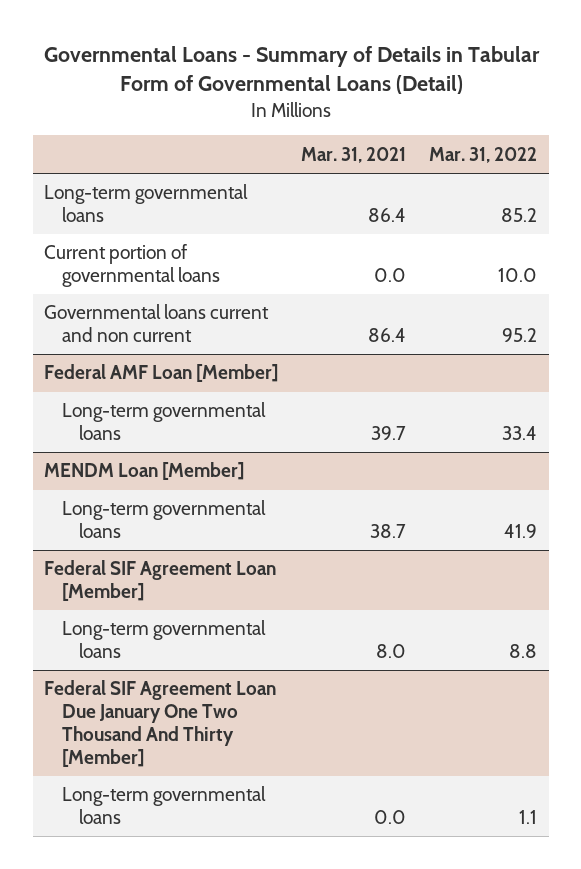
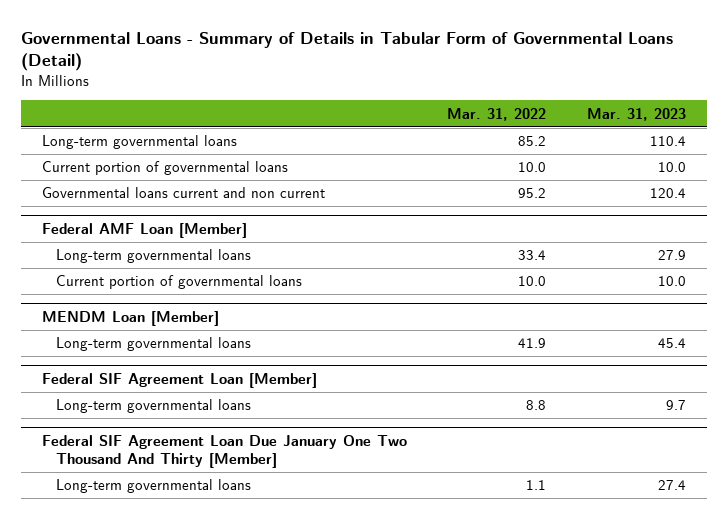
[301,146,407,163] Mar. 31, 2021 -> none
none -> [587,107,687,121] Mar. 31, 2023
none -> [56,275,303,290] Current portion of governmental loans

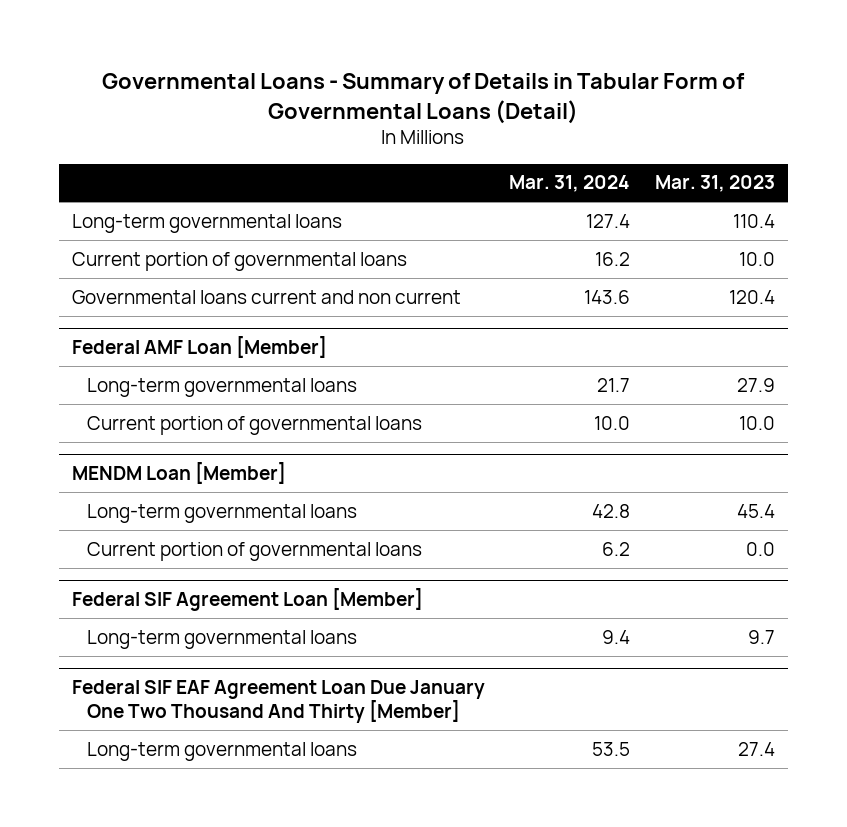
[447,107,547,121] Mar. 31, 2022 -> none
none -> [509,175,631,193] Mar. 31, 2024
none -> [87,541,423,561] Current portion of governmental loans
[41,434,407,469] Federal SIF Agreement Loan Due January One Two Thousand And Thirty [Member] -> [71,679,485,723] Federal SIF EAF Agreement Loan Due January One Two Thousand And Thirty [Member]

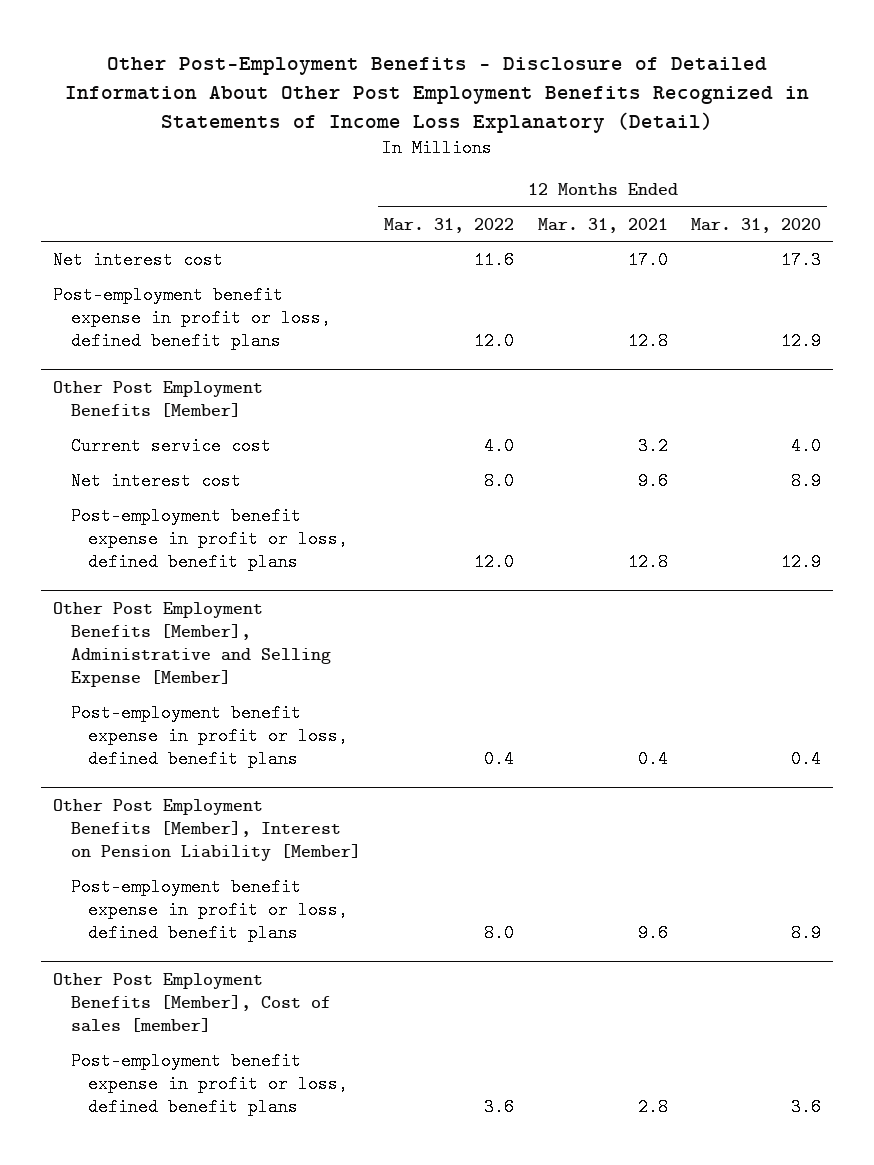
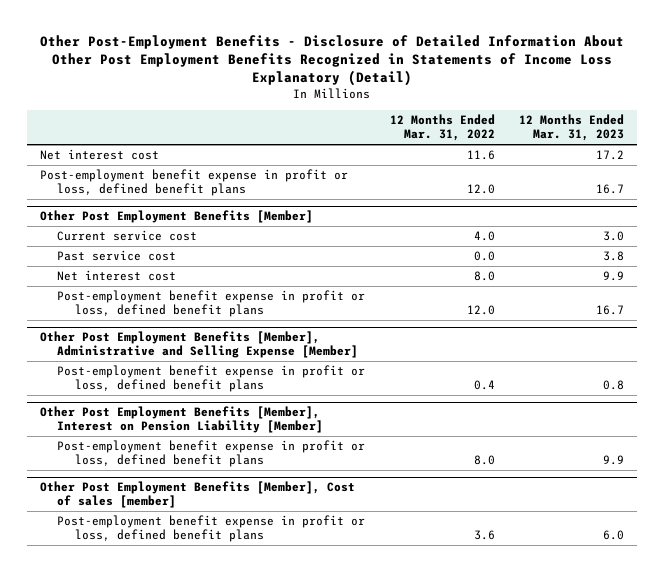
[537,217,668,233] Mar. 31, 2021 -> none
[691,217,822,233] Mar. 31, 2020 -> none
none -> [519,114,625,142] 12 Months Ended Mar. 31, 2023
none -> [57,250,177,262] Past service cost

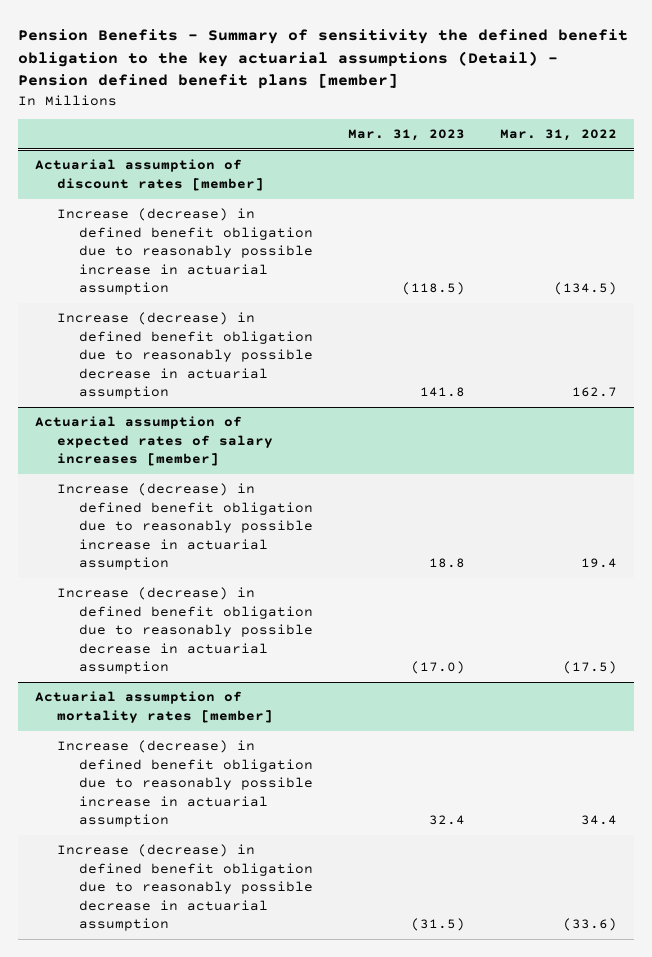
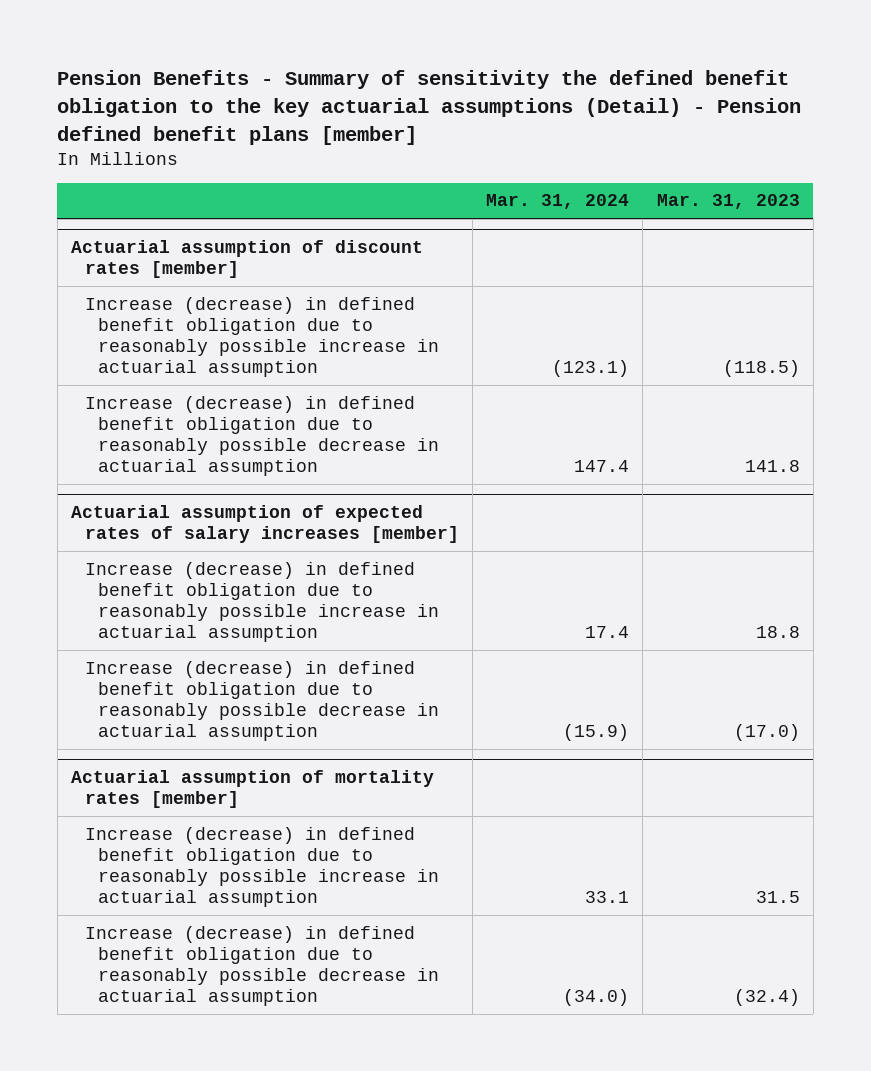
[499,129,617,142] Mar. 31, 2022 -> none
none -> [486,194,630,210] Mar. 31, 2024
[428,815,465,826] 32.4 -> [755,890,800,903] 31.5
[410,918,465,932] (31.5) -> [733,988,800,1006] (32.4)

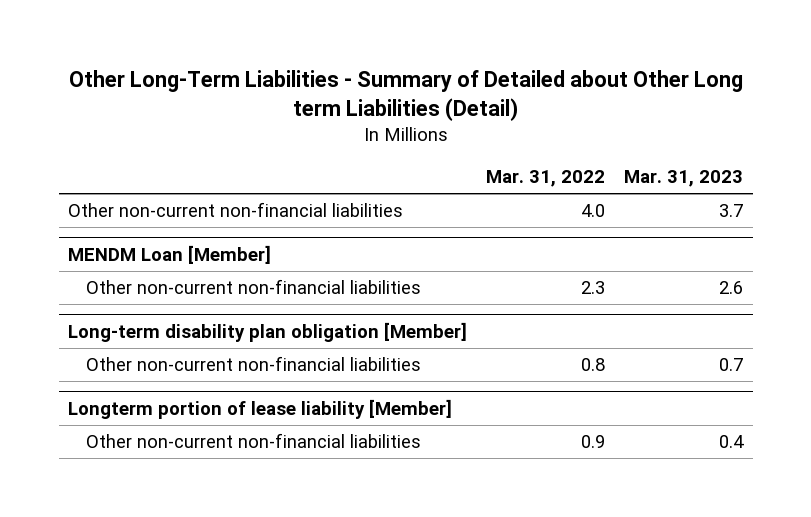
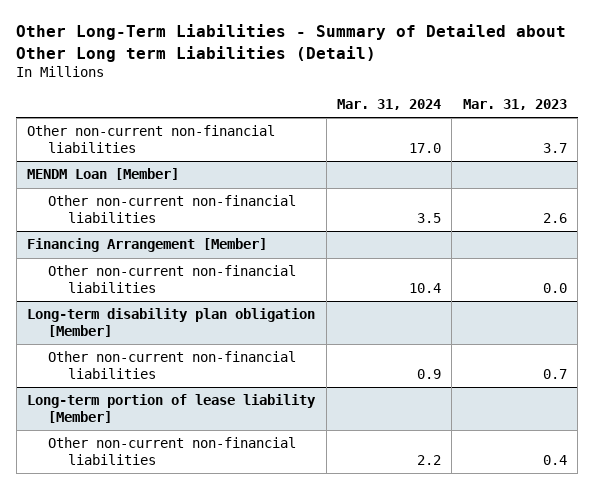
[486,170,606,188] Mar. 31, 2022 -> none
none -> [337,99,442,111] Mar. 31, 2024
none -> [27,238,268,253] Financing Arrangement [Member]
none -> [47,265,296,293] Other non-current non-financial liabilities
[68,399,453,420] Longterm portion of lease liability [Member] -> [27,394,317,423] Long-term portion of lease liability [Member]

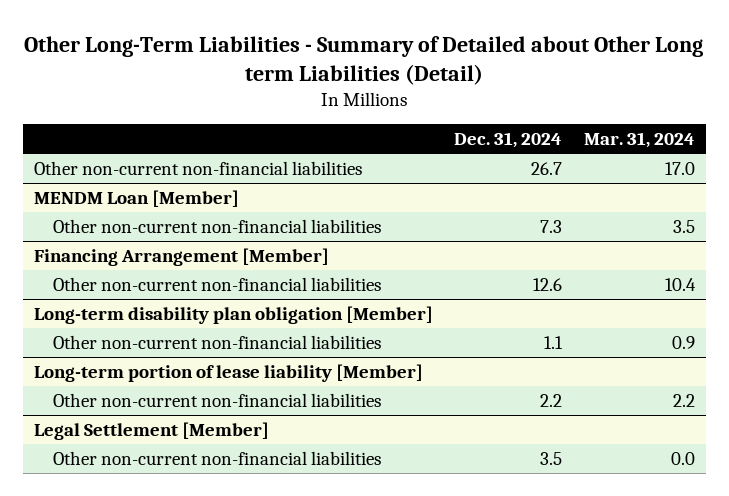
[462,99,567,111] Mar. 31, 2023 -> none
none -> [454,131,563,148] Dec. 31, 2024
none -> [33,421,269,440] Legal Settlement [Member]
none -> [52,450,381,465] Other non-current non-financial liabilities

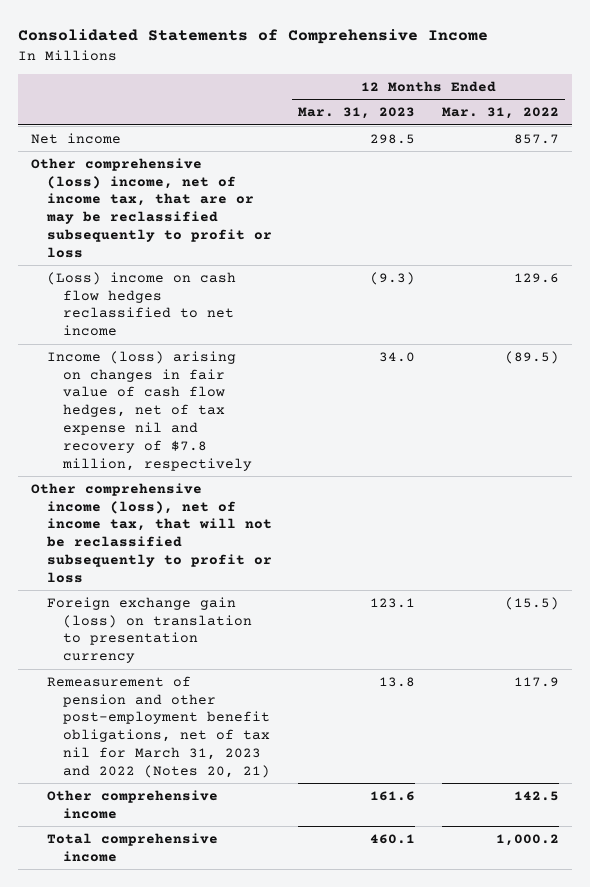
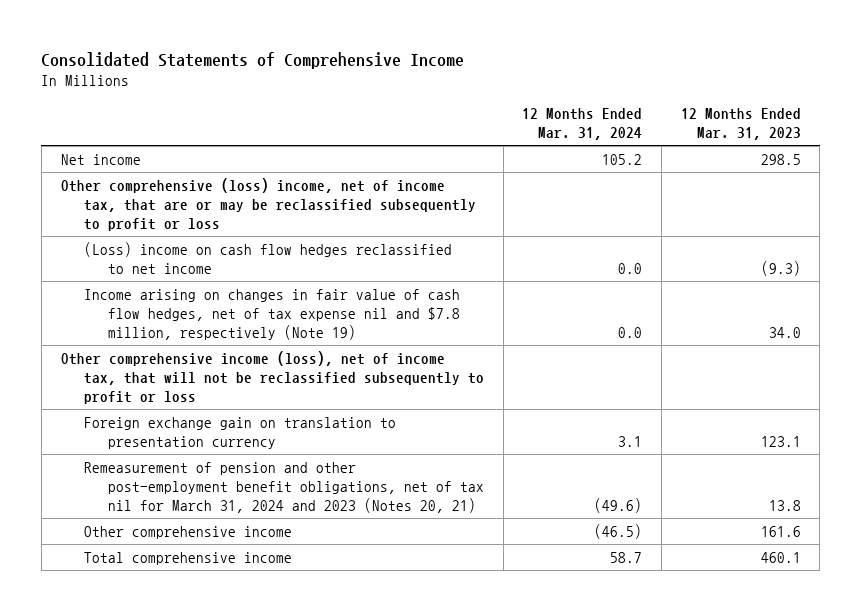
[441,107,559,120] Mar. 31, 2022 -> none
none -> [522,108,643,141] 12 Months Ended Mar. 31, 2024
[46,350,252,471] Income (loss) arising on changes in fair value of cash flow hedges, net of tax expense nil and recovery of $7.8 million, respectively -> [84,288,461,340] Income arising on changes in fair value of cash flow hedges, net of tax expense nil and $7.8 million, respectively (Note 19)
[46,596,252,664] Foreign exchange gain (loss) on translation to presentation currency -> [84,416,397,449] Foreign exchange gain on translation to presentation currency
[46,675,270,778] Remeasurement of pension and other post-employment benefit obligations, net of tax nil for March 31, 2023 and 2022 (Notes 20, 21) -> [84,461,484,513] Remeasurement of pension and other post-employment benefit obligations, net of tax nil for March 31, 2024 and 2023 (Notes 20, 21)

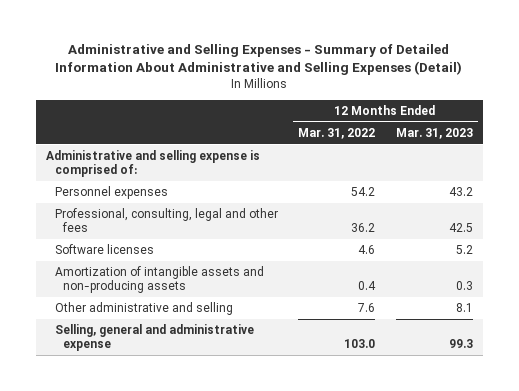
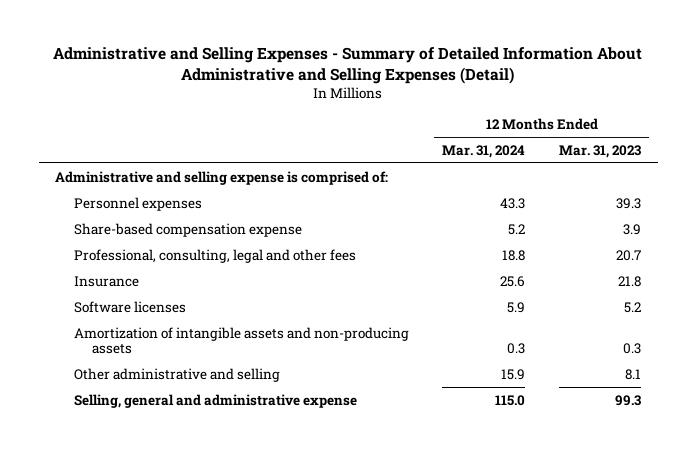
[298,127,376,139] Mar. 31, 2022 -> none
none -> [442,144,526,158] Mar. 31, 2024
[448,187,473,197] 43.2 -> [616,197,642,209] 39.3
none -> [73,222,302,237] Share-based compensation expense
[448,223,473,233] 42.5 -> [616,249,642,261] 20.7
none -> [73,275,139,287] Insurance

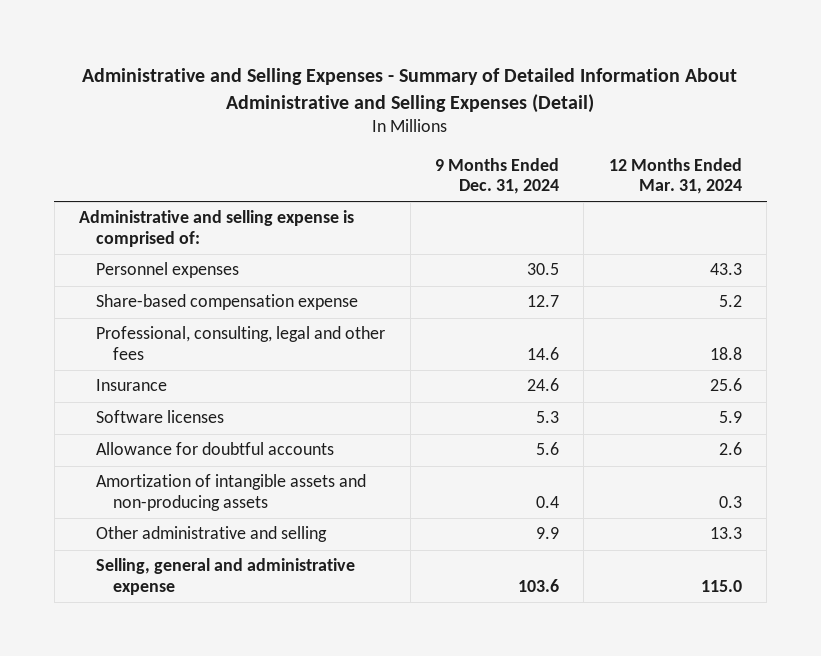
[559,144,642,158] Mar. 31, 2023 -> none
none -> [434,158,559,195] 9 Months Ended Dec. 31, 2024
none -> [96,442,335,456] Allowance for doubtful accounts
[501,368,526,380] 15.9 -> [709,527,742,540] 13.3

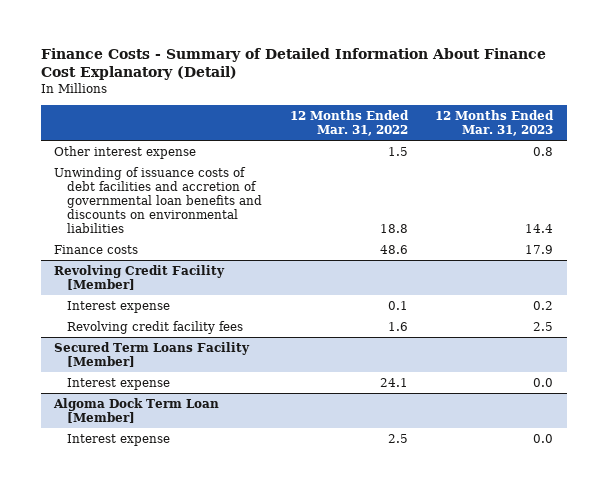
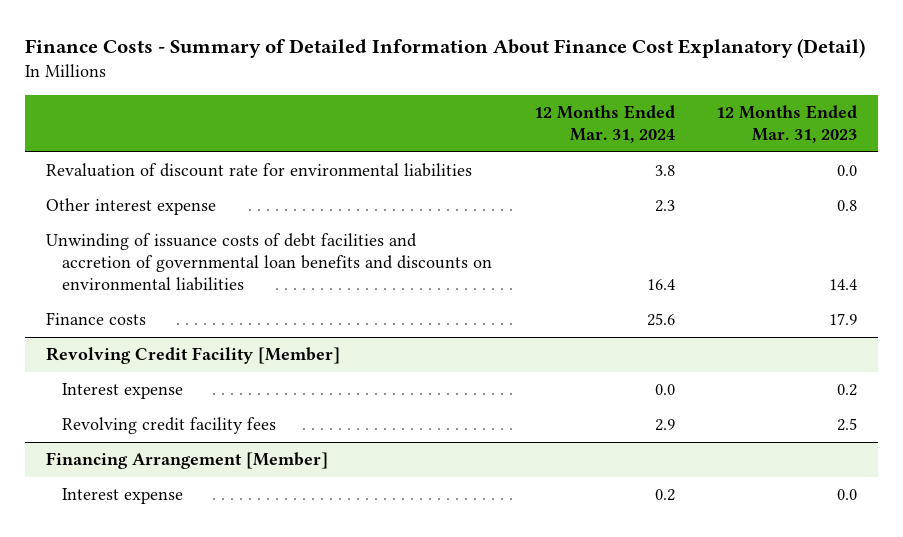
[289,110,409,137] 12 Months Ended Mar. 31, 2022 -> none
none -> [533,105,675,143] 12 Months Ended Mar. 31, 2024
none -> [46,163,473,178] Revaluation of discount rate for environmental liabilities
[54,341,251,367] Secured Term Loans Facility [Member] -> none
[66,377,170,390] Interest expense -> none
[53,397,220,423] Algoma Dock Term Loan [Member] -> none
none -> [46,452,329,470] Financing Arrangement [Member]

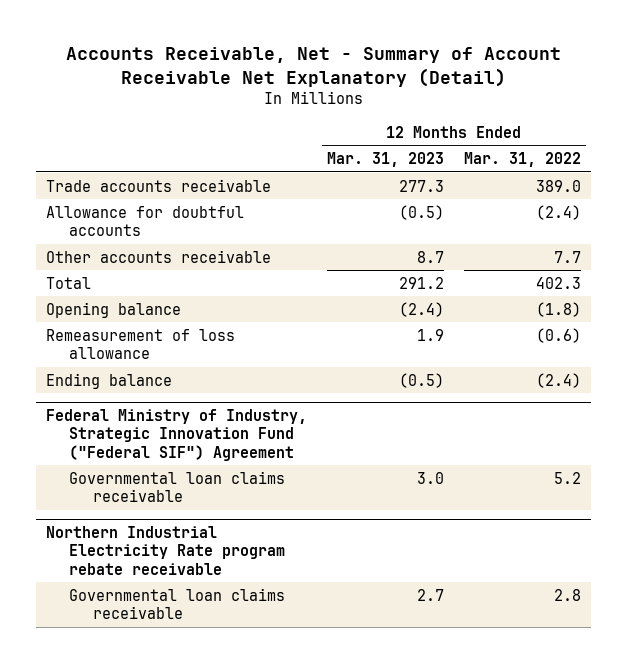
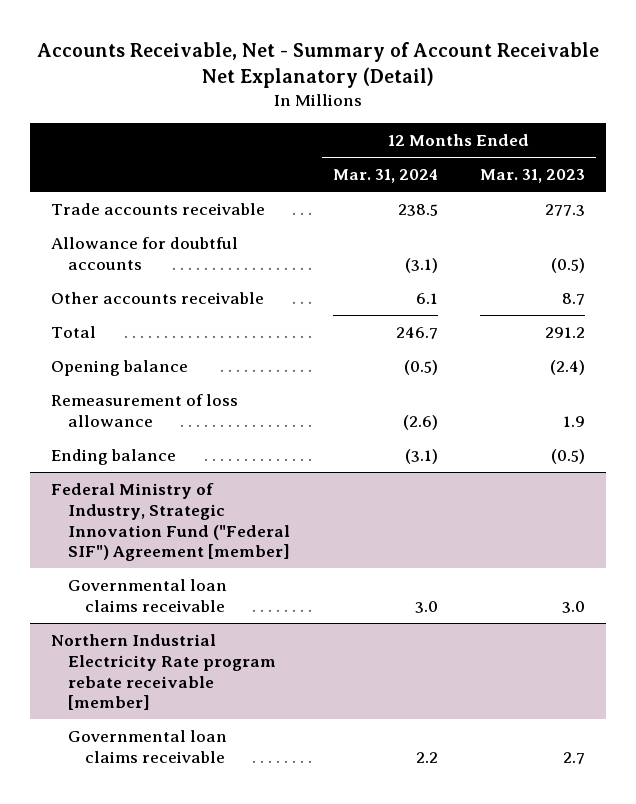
[464,152,582,168] Mar. 31, 2022 -> none
none -> [332,169,438,184] Mar. 31, 2024
[46,408,308,461] Federal Ministry of Industry, Strategic Innovation Fund ("Federal SIF") Agreement -> [51,482,291,562] Federal Ministry of Industry, Strategic Innovation Fund ("Federal SIF") Agreement [member]
[46,525,286,575] Northern Industrial Electricity Rate program rebate receivable -> [51,633,277,711] Northern Industrial Electricity Rate program rebate receivable [member]

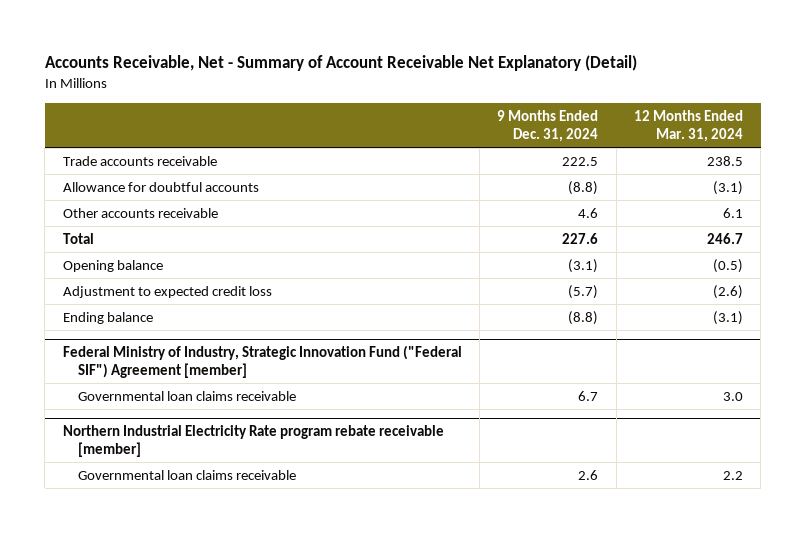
[480,169,586,184] Mar. 31, 2023 -> none
none -> [497,110,599,143] 9 Months Ended Dec. 31, 2024
[51,393,239,427] Remeasurement of loss allowance -> none
none -> [62,285,272,298] Adjustment to expected credit loss

